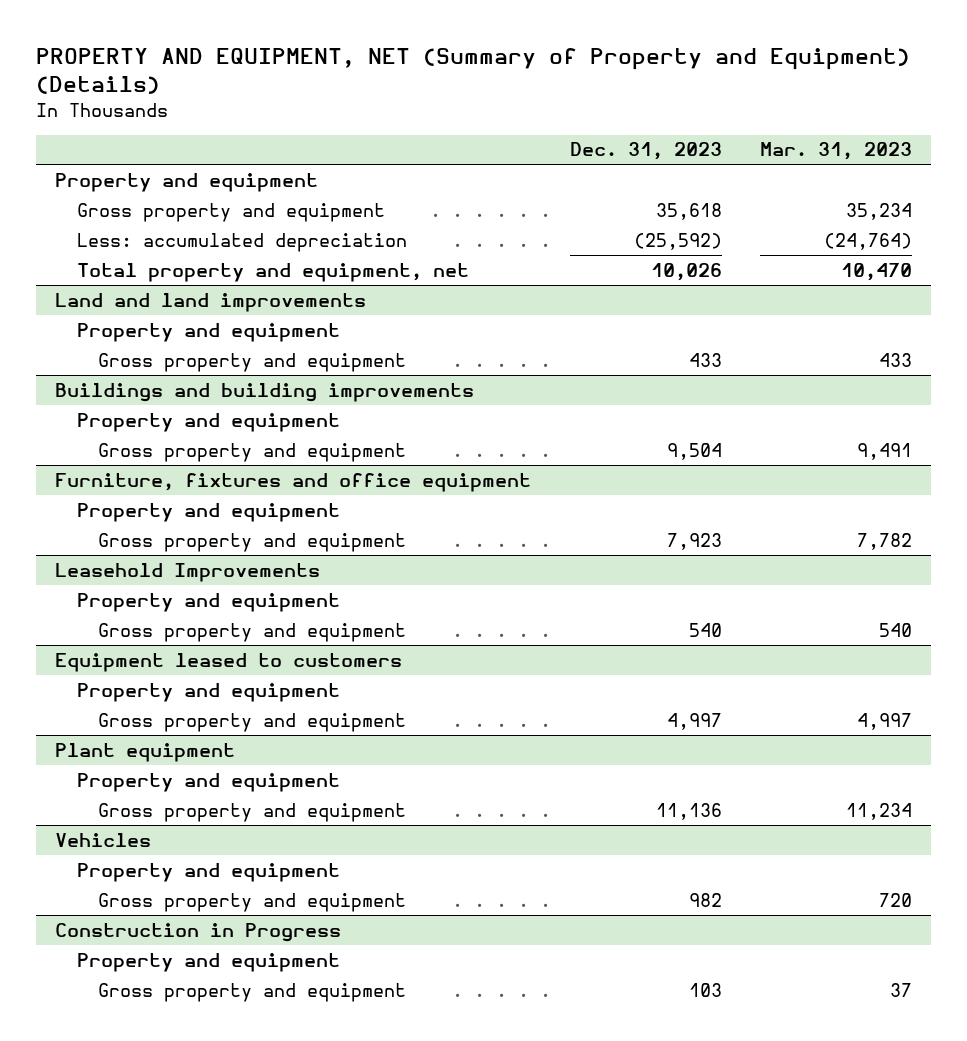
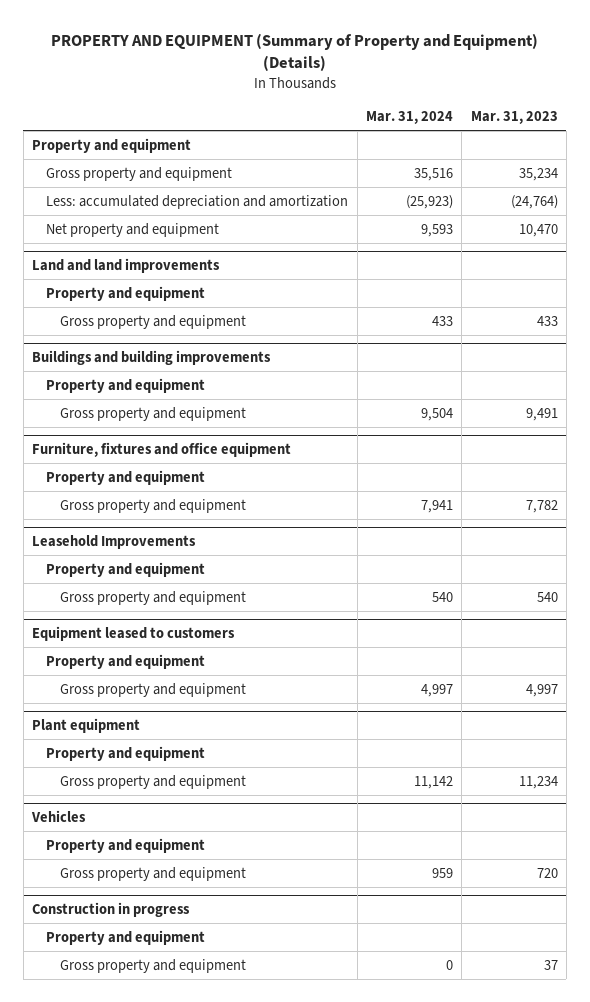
[36,48,911,95] PROPERTY AND EQUIPMENT, NET (Summary of Property and Equipment) (Details) -> [50,32,538,72] PROPERTY AND EQUIPMENT (Summary of Property and Equipment) (Details)
[569,142,722,161] Dec. 31, 2023 -> none
none -> [365,111,453,125] Mar. 31, 2024
[76,232,407,252] Less: accumulated depreciation -> [46,194,349,209] Less: accumulated depreciation and amortization
[76,262,469,282] Total property and equipment, net -> [46,222,220,237] Net property and equipment
[55,922,342,942] Construction in Progress -> [32,902,191,918] Construction in progress

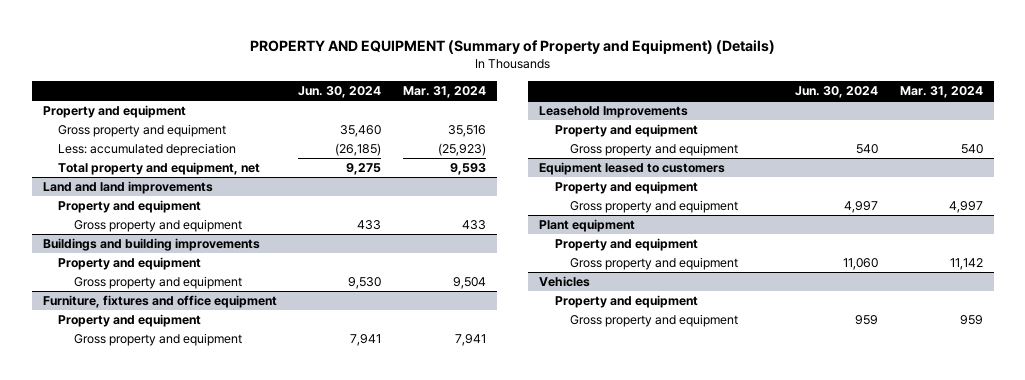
[470,111,558,125] Mar. 31, 2023 -> none
none -> [298,85,382,98] Jun. 30, 2024
[46,194,349,209] Less: accumulated depreciation and amortization -> [58,143,237,157] Less: accumulated depreciation
[46,222,220,237] Net property and equipment -> [58,162,261,176] Total property and equipment, net
[32,902,191,918] Construction in progress -> none
[46,929,206,945] Property and equipment -> none
[60,958,247,973] Gross property and equipment -> none

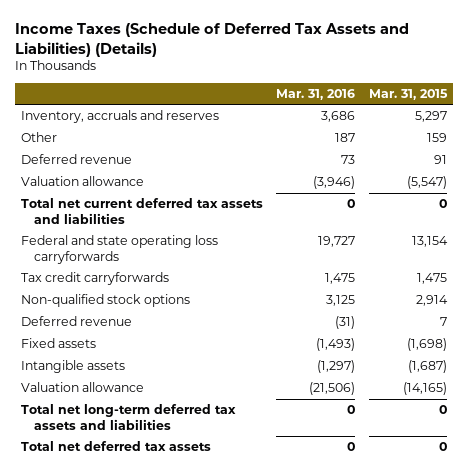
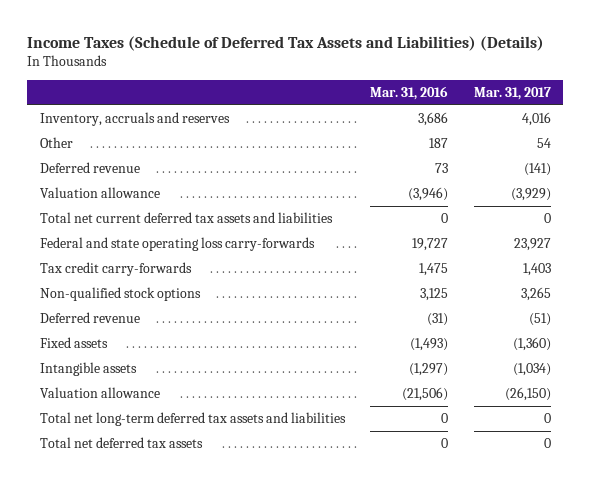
[368,88,448,100] Mar. 31, 2015 -> none
none -> [473,87,551,101] Mar. 31, 2017
[21,235,219,264] Federal and state operating loss carryforwards -> [39,237,315,252] Federal and state operating loss carry-forwards
[21,272,170,286] Tax credit carryforwards -> [39,262,192,277] Tax credit carry-forwards

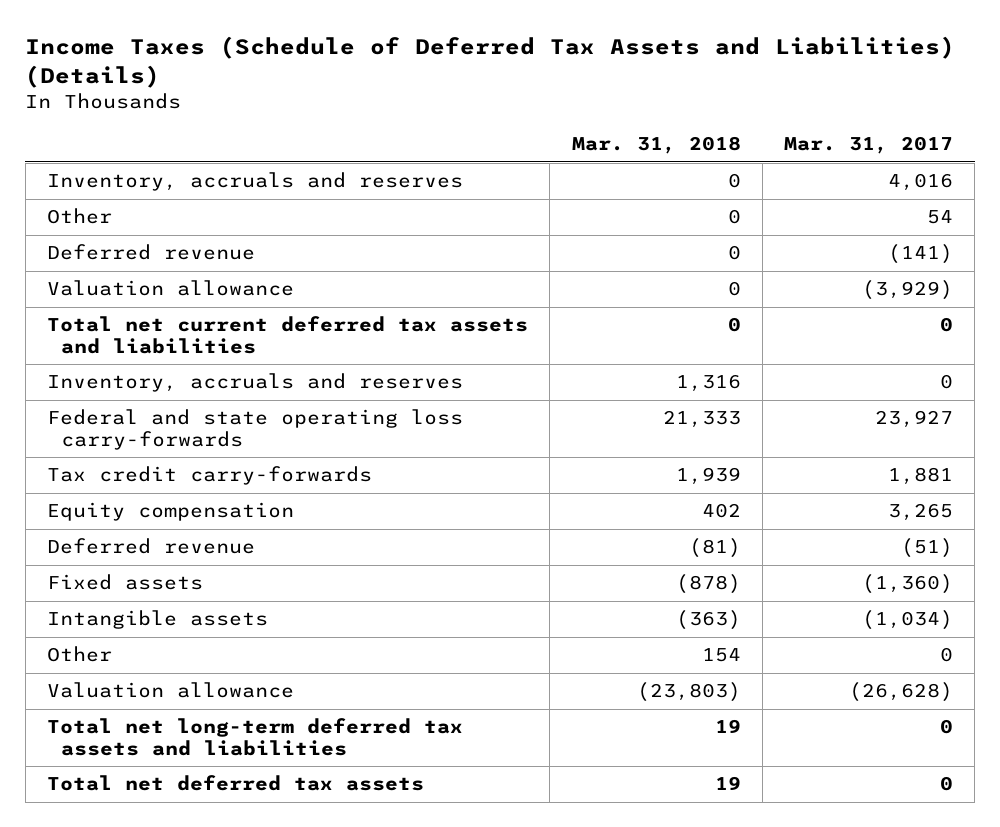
[370,86,449,101] Mar. 31, 2016 -> none
none -> [571,136,741,155] Mar. 31, 2018
none -> [47,373,464,393] Inventory, accruals and reserves
[522,263,551,277] 1,403 -> [887,467,953,486] 1,881
[39,287,201,302] Non-qualified stock options -> [47,502,295,522] Equity compensation
none -> [47,646,113,663] Other
[504,387,551,402] (26,150) -> [848,682,953,703] (26,628)

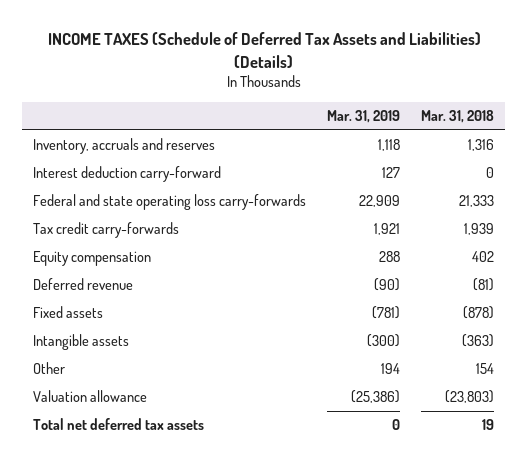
[25,35,956,88] Income Taxes (Schedule of Deferred Tax Assets and Liabilities) (Details) -> [47,31,481,68] INCOME TAXES (Schedule of Deferred Tax Assets and Liabilities) (Details)
[783,136,953,155] Mar. 31, 2017 -> none
none -> [327,109,401,123] Mar. 31, 2019
[47,172,464,192] Inventory, accruals and reserves -> none
[47,208,113,225] Other -> none
[47,244,256,261] Deferred revenue -> none
[47,280,295,297] Valuation allowance -> none
[47,316,529,354] Total net current deferred tax assets and liabilities -> none
none -> [33,166,222,183] Interest deduction carry-forward
[47,718,464,756] Total net long-term deferred tax assets and liabilities -> none

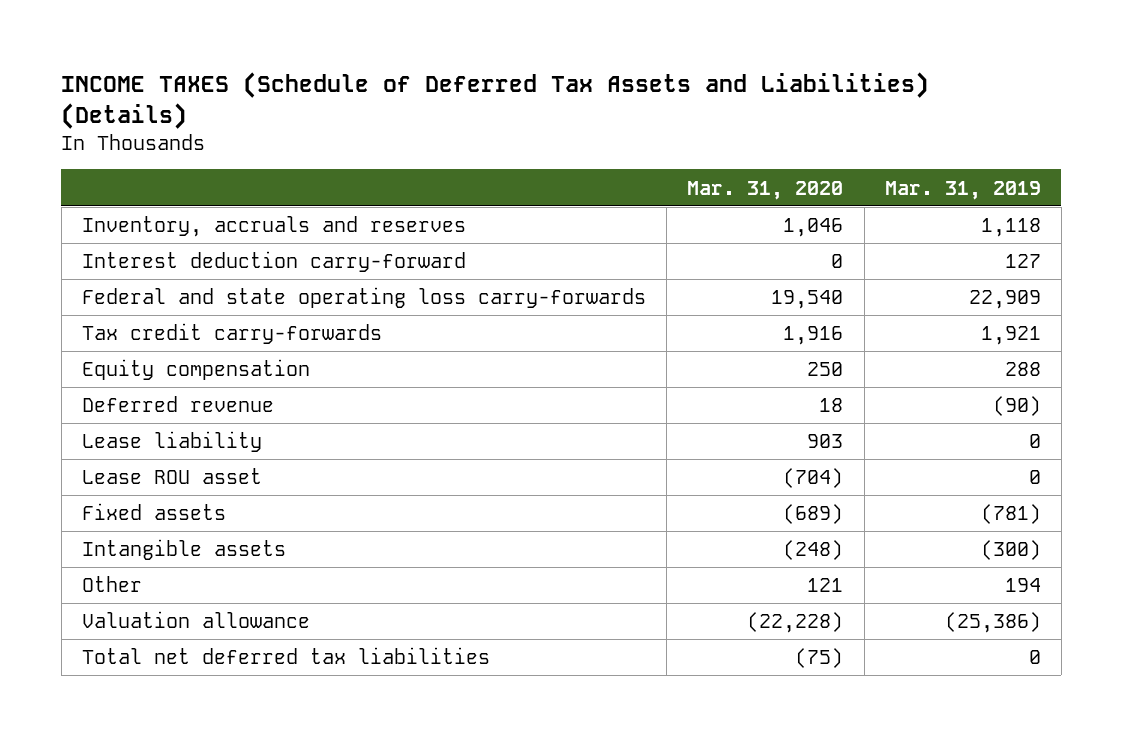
[421,109,495,123] Mar. 31, 2018 -> none
none -> [687,180,844,200] Mar. 31, 2020
none -> [81,431,262,453] Lease liability
none -> [81,468,262,485] Lease ROU asset
[33,418,205,431] Total net deferred tax assets -> [81,647,490,665] Total net deferred tax liabilities

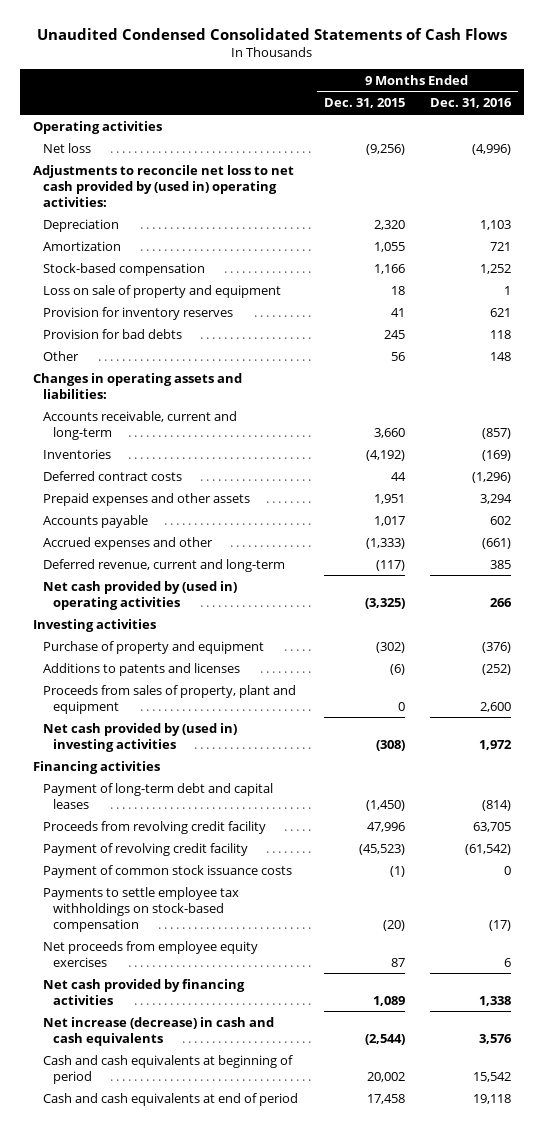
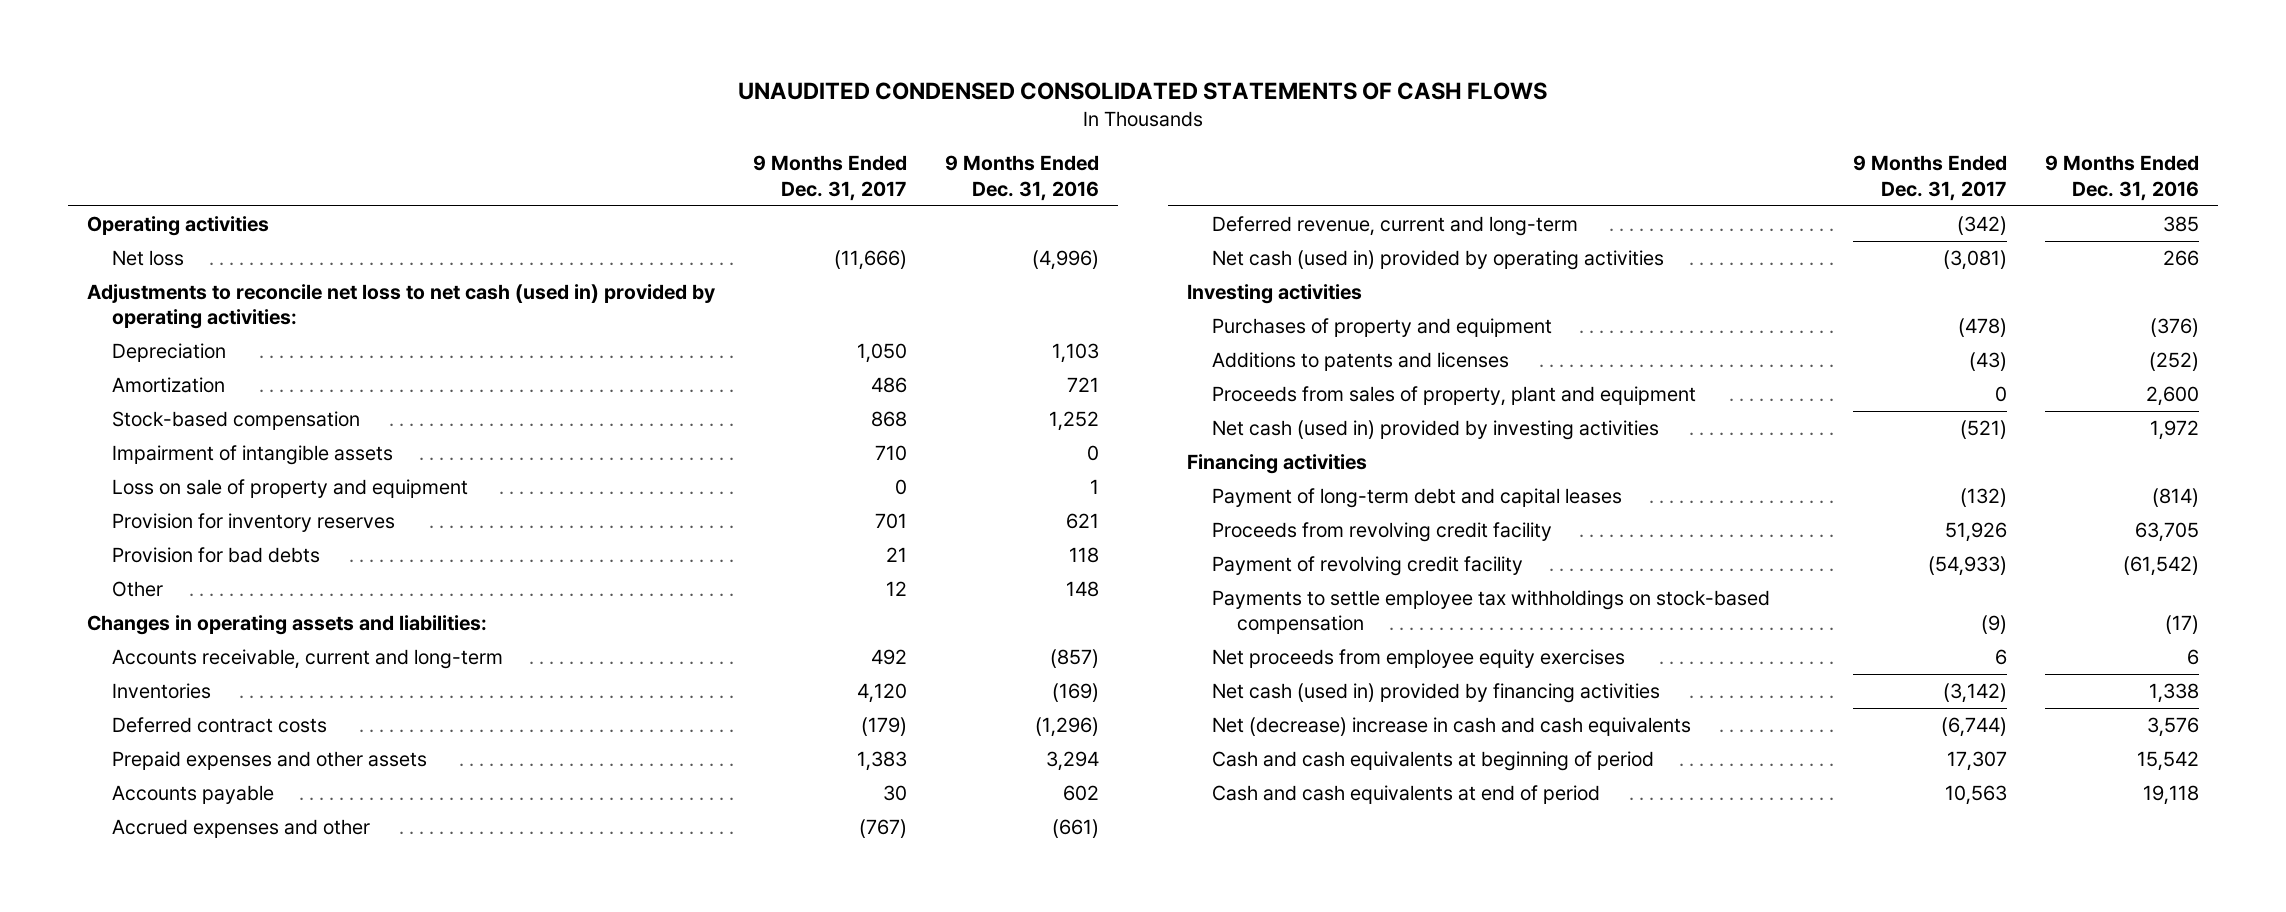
[37,27,508,40] Unaudited Condensed Consolidated Statements of Cash Flows -> [738,82,1548,101] UNAUDITED CONDENSED CONSOLIDATED STATEMENTS OF CASH FLOWS
[323,98,405,109] Dec. 31, 2015 -> none
none -> [753,155,908,201] 9 Months Ended Dec. 31, 2017
[33,164,295,207] Adjustments to reconcile net loss to net cash provided by (used in) operating activities: -> [87,284,716,330] Adjustments to reconcile net loss to net cash (used in) provided by operating activities:
none -> [112,445,394,466] Impairment of intangible assets
[42,580,237,610] Net cash provided by (used in) operating activities -> [1212,250,1665,271] Net cash (used in) provided by operating activities
[42,640,264,654] Purchase of property and equipment -> [1212,318,1553,338] Purchases of property and equipment
[42,722,237,752] Net cash provided by (used in) investing activities -> [1212,420,1660,441] Net cash (used in) provided by investing activities
[42,864,292,878] Payment of common stock issuance costs -> none
[42,978,245,1005] Net cash provided by financing activities -> [1212,683,1661,704] Net cash (used in) provided by financing activities
[42,1016,274,1046] Net increase (decrease) in cash and cash equivalents -> [1212,717,1692,737] Net (decrease) increase in cash and cash equivalents

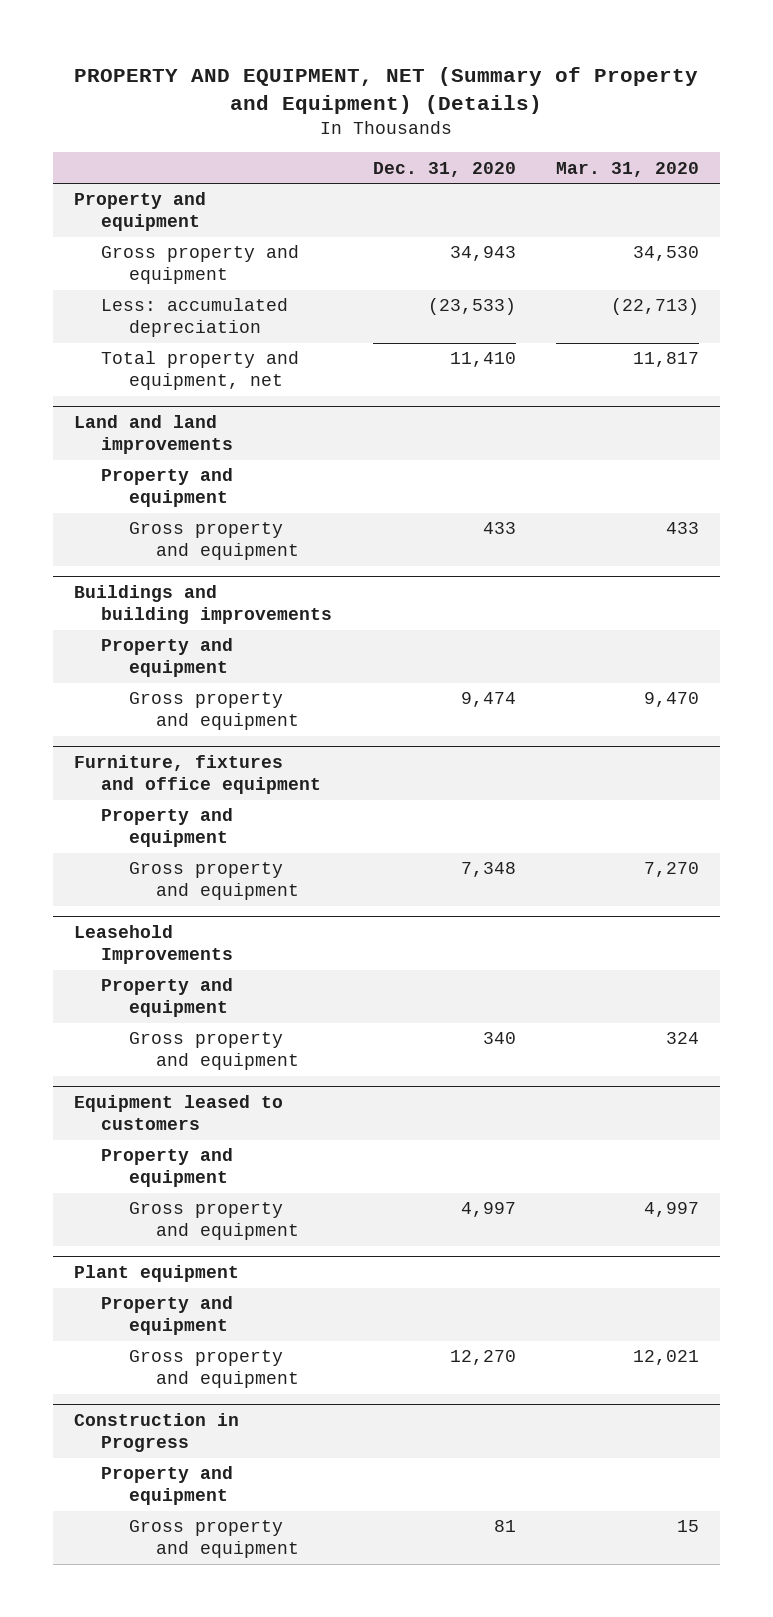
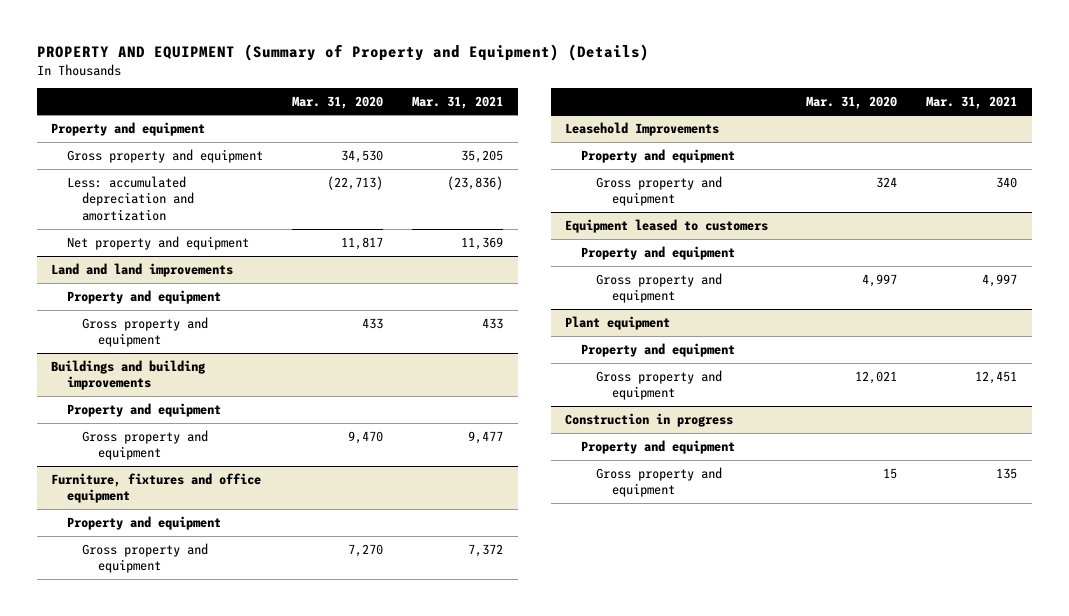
[74,66,699,114] PROPERTY AND EQUIPMENT, NET (Summary of Property and Equipment) (Details) -> [36,44,649,62] PROPERTY AND EQUIPMENT (Summary of Property and Equipment) (Details)
[372,161,516,177] Dec. 31, 2020 -> none
none -> [412,95,504,109] Mar. 31, 2021
[101,298,289,338] Less: accumulated depreciation -> [66,175,195,222] Less: accumulated depreciation and amortization
[101,351,300,391] Total property and equipment, net -> [66,235,249,250] Net property and equipment
[73,1413,239,1453] Construction in Progress -> [565,412,734,427] Construction in progress

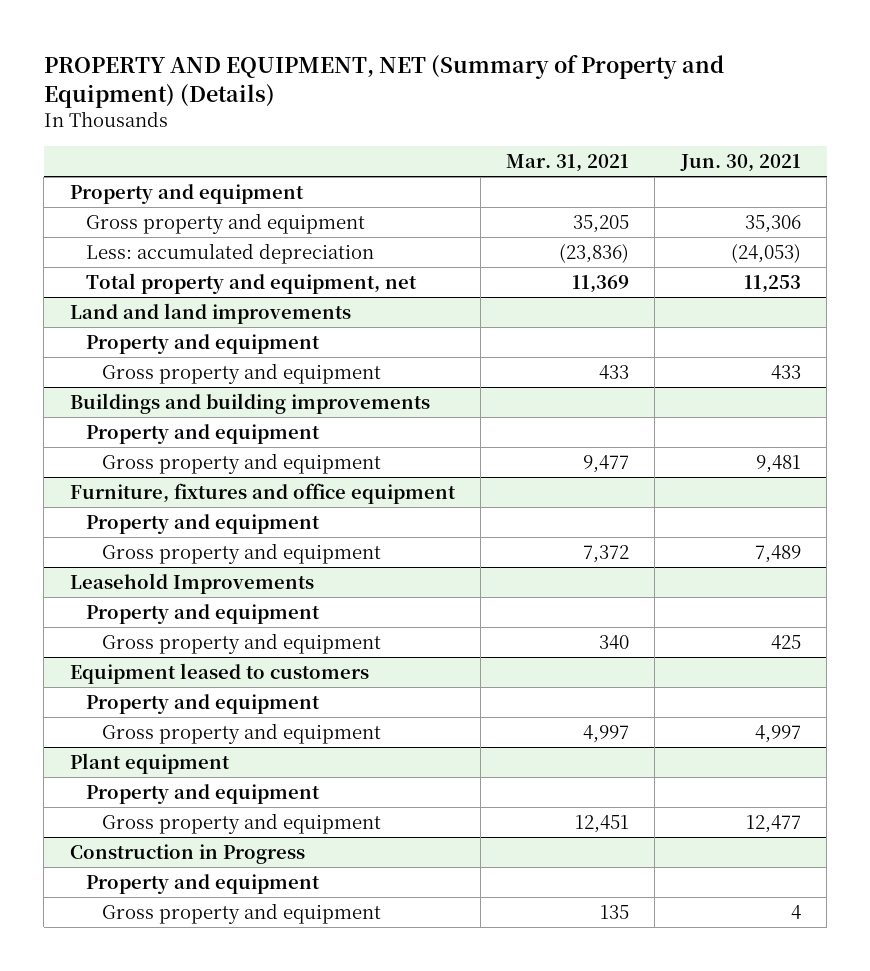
[36,44,649,62] PROPERTY AND EQUIPMENT (Summary of Property and Equipment) (Details) -> [43,54,724,109] PROPERTY AND EQUIPMENT, NET (Summary of Property and Equipment) (Details)
[292,95,384,109] Mar. 31, 2020 -> none
none -> [679,154,801,173] Jun. 30, 2021
[66,175,195,222] Less: accumulated depreciation and amortization -> [86,242,375,264] Less: accumulated depreciation
[66,235,249,250] Net property and equipment -> [86,272,418,294] Total property and equipment, net
[565,412,734,427] Construction in progress -> [69,843,305,864] Construction in Progress

